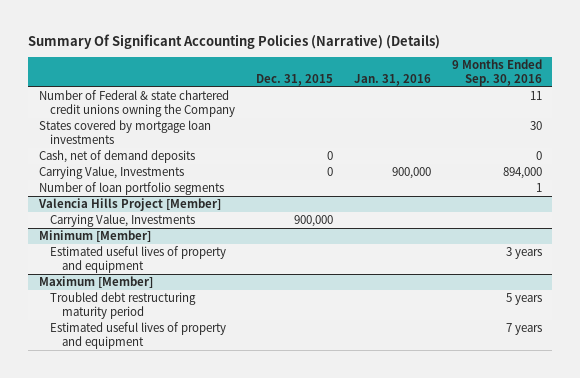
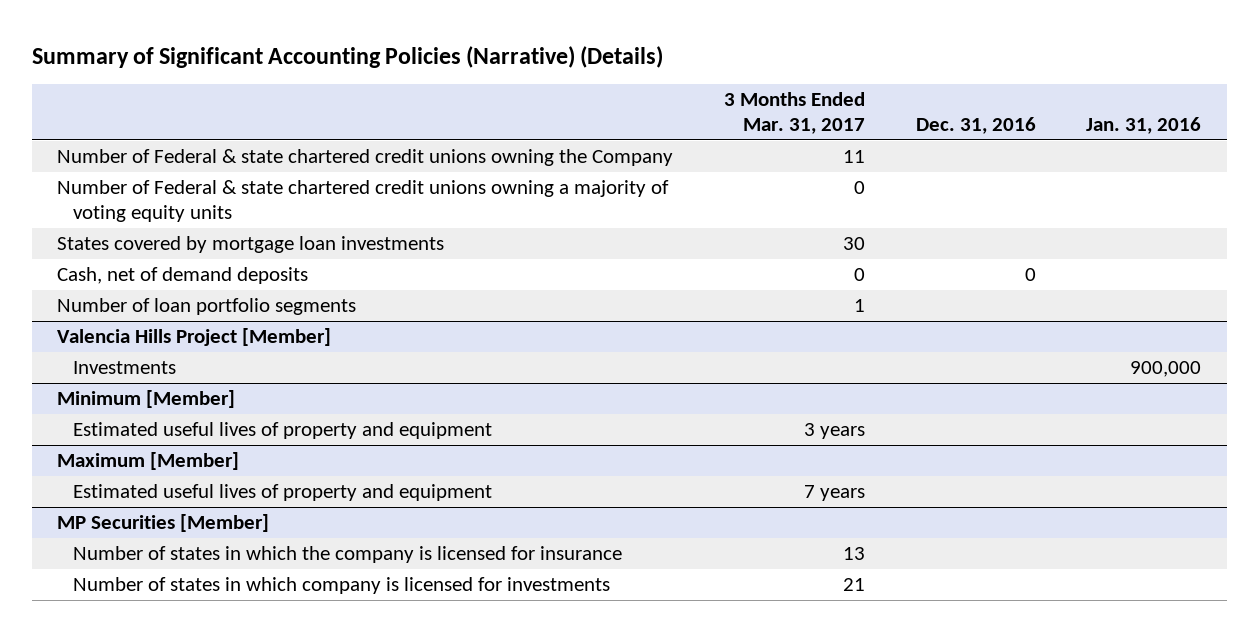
[28,33,441,49] Summary Of Significant Accounting Policies (Narrative) (Details) -> [32,45,664,68] Summary of Significant Accounting Policies (Narrative) (Details)
[256,73,334,86] Dec. 31, 2015 -> none
[451,59,542,86] 9 Months Ended Sep. 30, 2016 -> none
none -> [724,92,866,134] 3 Months Ended Mar. 31, 2017
none -> [915,116,1036,134] Dec. 31, 2016
none -> [57,180,670,222] Number of Federal & state chartered credit unions owning a majority of voting equity units
[38,166,184,180] Carrying Value, Investments -> none
[50,214,196,228] Carrying Value, Investments -> none
none -> [72,361,176,375] Investments
[50,292,197,319] Troubled debt restructuring maturity period -> none
none -> [57,514,270,533] MP Securities [Member]
none -> [72,546,622,564] Number of states in which the company is licensed for insurance
none -> [72,577,610,595] Number of states in which company is licensed for investments

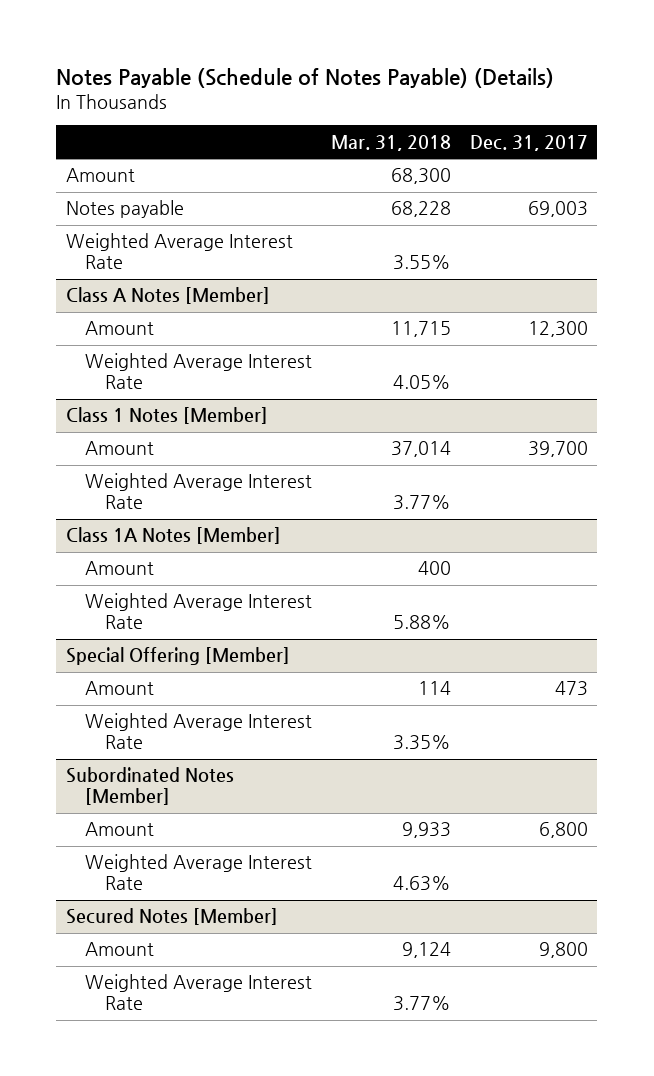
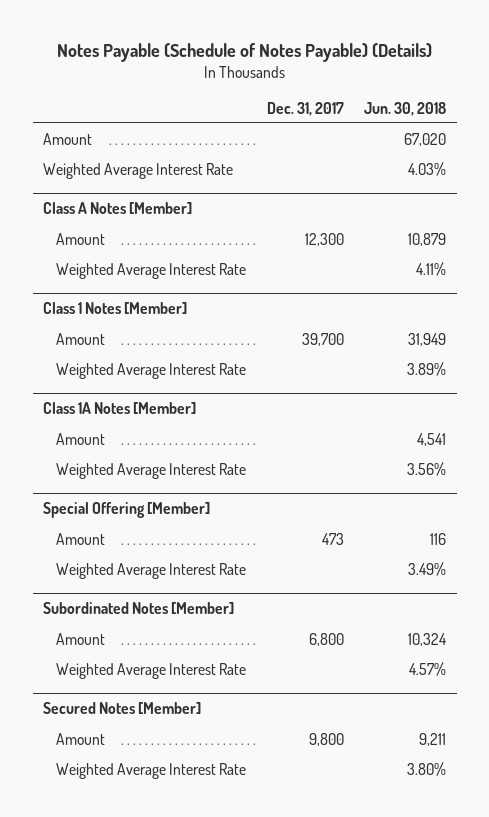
[330,134,451,151] Mar. 31, 2018 -> none
none -> [364,101,447,116] Jun. 30, 2018
[65,200,184,219] Notes payable -> none

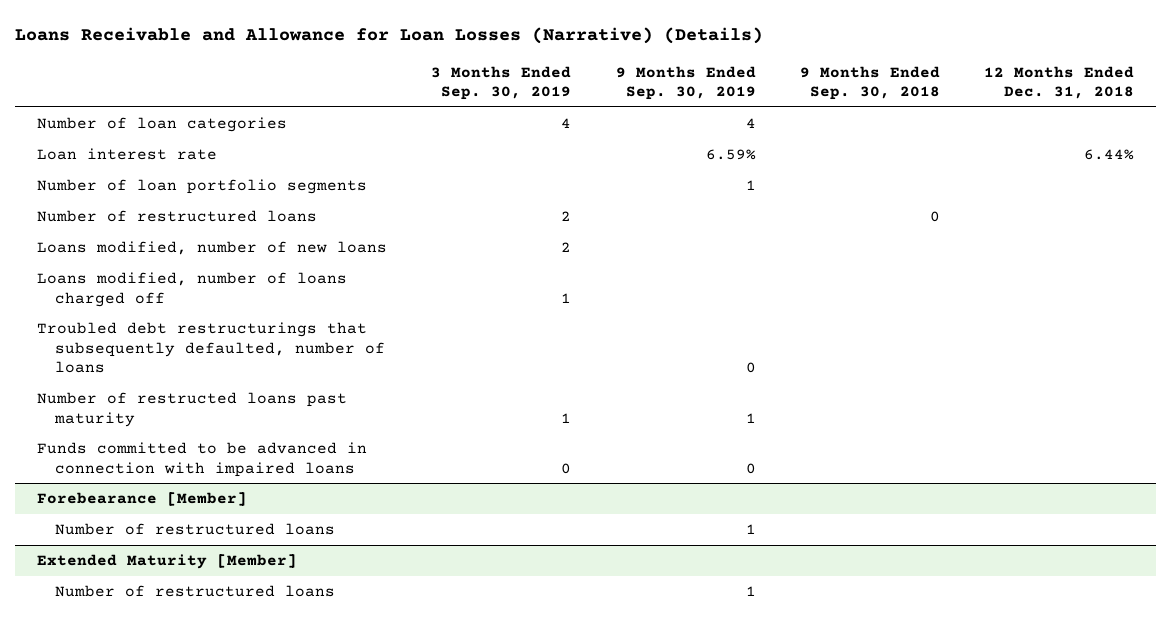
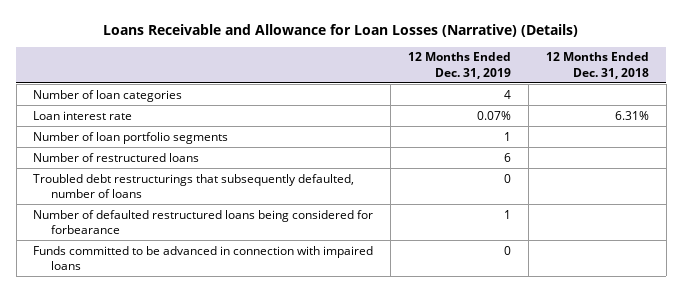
[431,65,572,100] 3 Months Ended Sep. 30, 2019 -> none
[615,65,756,100] 9 Months Ended Sep. 30, 2019 -> none
[799,65,940,100] 9 Months Ended Sep. 30, 2018 -> none
none -> [408,52,512,79] 12 Months Ended Dec. 31, 2019
[1084,149,1135,161] 6.44% -> [614,110,649,120] 6.31%
[37,241,388,256] Loans modified, number of new loans -> none
[37,272,348,307] Loans modified, number of loans charged off -> none
[37,392,348,427] Number of restructed loans past maturity -> none
none -> [33,209,374,235] Number of defaulted restructured loans being considered for forbearance
[37,492,248,507] Forebearance [Member] -> none
[54,523,335,536] Number of restructured loans -> none
[37,554,298,570] Extended Maturity [Member] -> none
[54,585,335,598] Number of restructured loans -> none

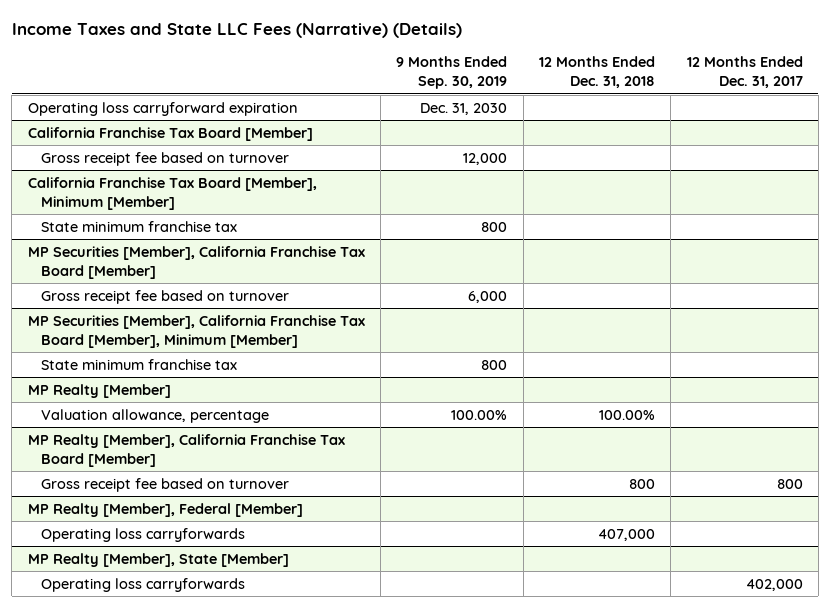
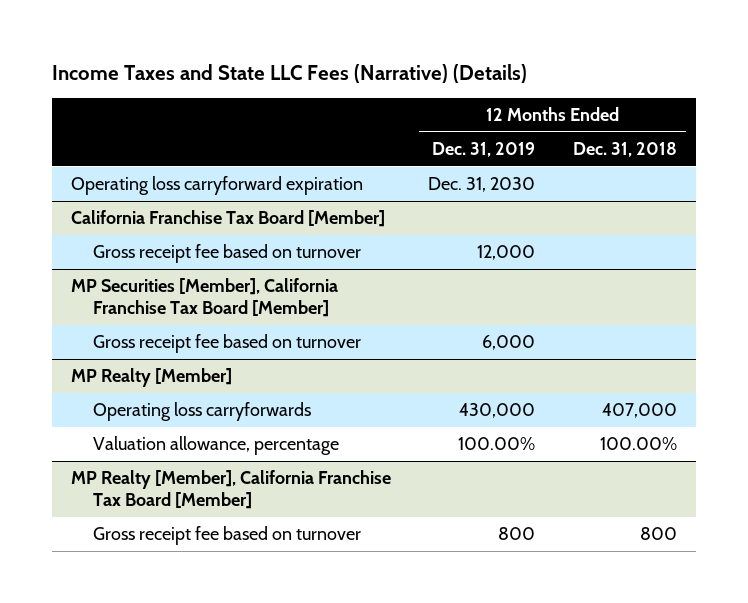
[396,56,508,90] 9 Months Ended Sep. 30, 2019 -> none
[686,56,803,89] 12 Months Ended Dec. 31, 2017 -> none
none -> [432,142,536,158] Dec. 31, 2019
[27,176,317,210] California Franchise Tax Board [Member], Minimum [Member] -> none
[40,220,237,232] State minimum franchise tax -> none
[27,314,365,348] MP Securities [Member], California Franchise Tax Board [Member], Minimum [Member] -> none
[40,358,237,370] State minimum franchise tax -> none
none -> [92,402,311,422] Operating loss carryforwards
[27,502,303,517] MP Realty [Member], Federal [Member] -> none
[40,527,245,542] Operating loss carryforwards -> none
[27,552,289,567] MP Realty [Member], State [Member] -> none
[40,577,245,592] Operating loss carryforwards -> none

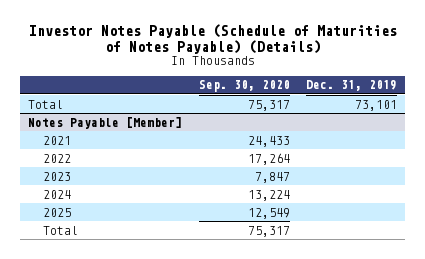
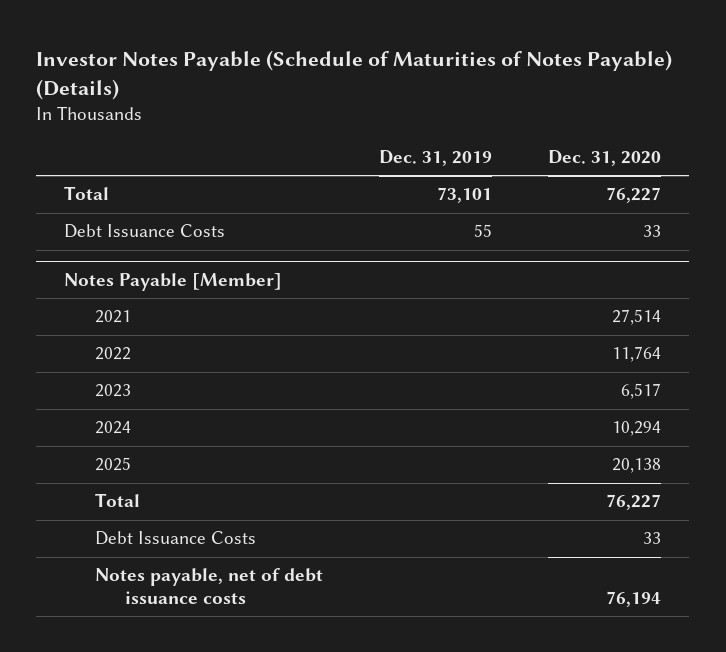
[198,80,290,93] Sep. 30, 2020 -> none
none -> [548,150,662,167] Dec. 31, 2020
none -> [64,224,226,239] Debt Issuance Costs
none -> [94,531,256,546] Debt Issuance Costs
none -> [94,568,323,604] Notes payable, net of debt issuance costs

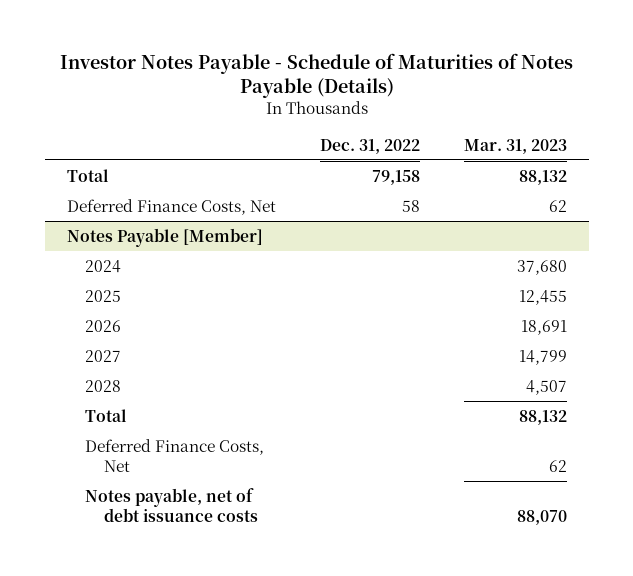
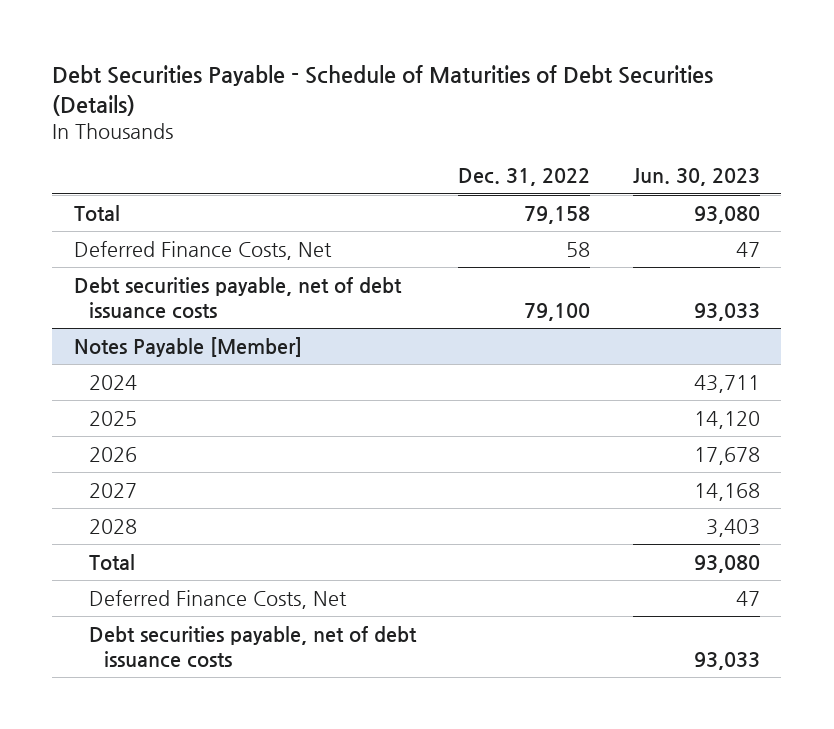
[59,52,573,99] Investor Notes Payable - Schedule of Maturities of Notes Payable (Details) -> [52,65,714,117] Debt Securities Payable - Schedule of Maturities of Debt Securities (Details)
[463,138,567,154] Mar. 31, 2023 -> none
none -> [633,168,761,187] Jun. 30, 2023
none -> [73,276,402,319] Debt securities payable, net of debt issuance costs
[85,487,258,522] Notes payable, net of debt issuance costs -> [88,625,417,668] Debt securities payable, net of debt issuance costs

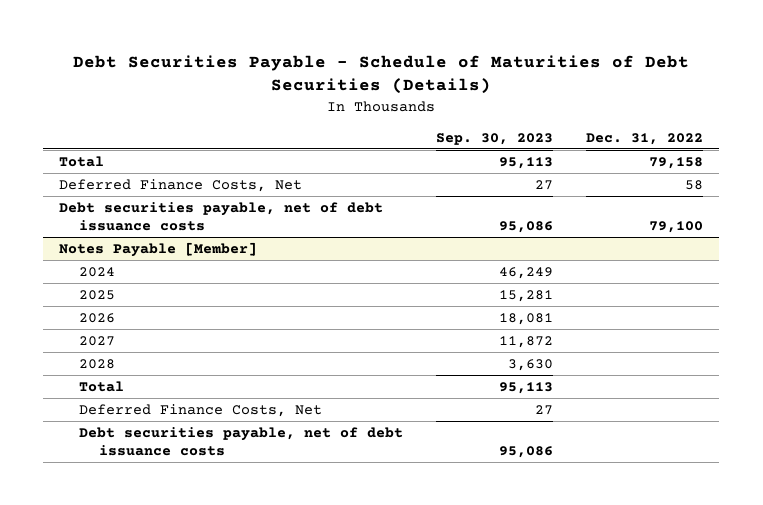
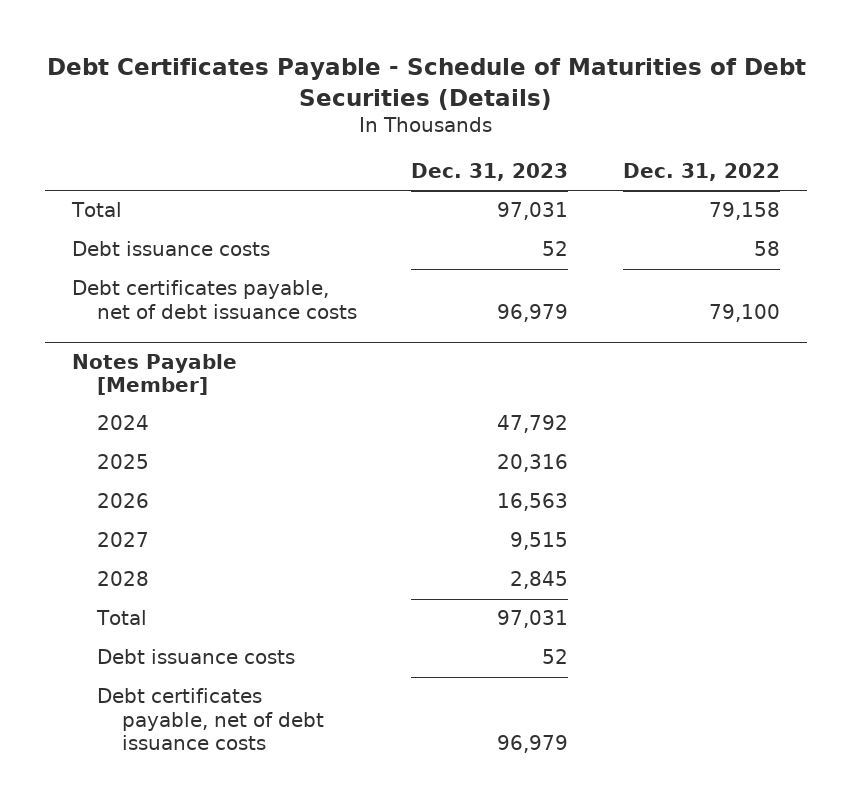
[73,54,690,95] Debt Securities Payable - Schedule of Maturities of Debt Securities (Details) -> [46,58,806,110] Debt Certificates Payable - Schedule of Maturities of Debt Securities (Details)
[436,132,554,145] Sep. 30, 2023 -> none
none -> [411,163,569,182] Dec. 31, 2023
[59,178,303,192] Deferred Finance Costs, Net -> [72,241,271,257] Debt issuance costs
[59,201,384,231] Debt securities payable, net of debt issuance costs -> [72,280,358,319] Debt certificates payable, net of debt issuance costs
[79,403,323,417] Deferred Finance Costs, Net -> [97,649,296,665] Debt issuance costs
[79,426,404,456] Debt securities payable, net of debt issuance costs -> [97,688,325,750] Debt certificates payable, net of debt issuance costs

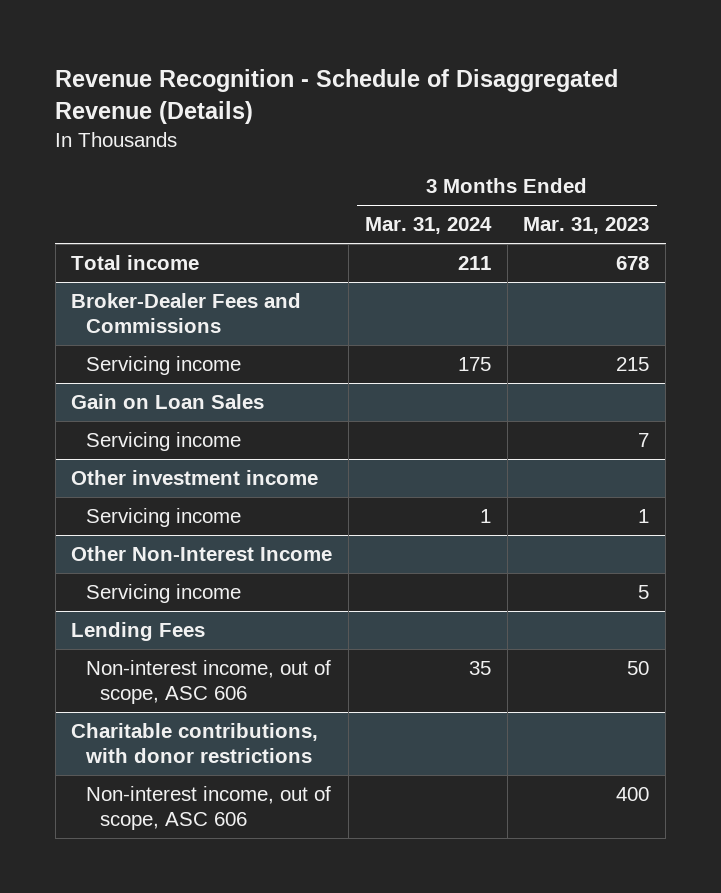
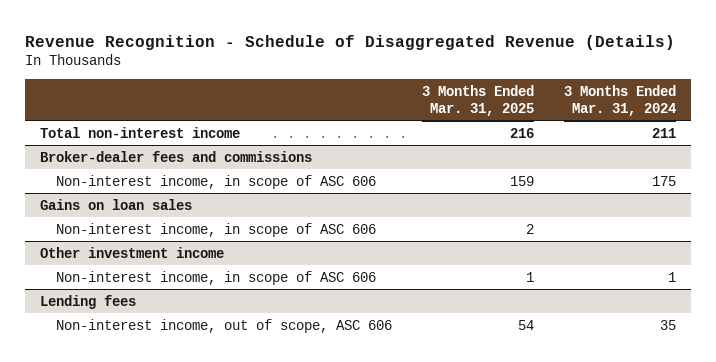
[523,217,650,235] Mar. 31, 2023 -> none
none -> [422,84,535,116] 3 Months Ended Mar. 31, 2025
[71,255,200,271] Total income -> [40,126,241,138] Total non-interest income
[71,293,302,333] Broker-Dealer Fees and Commissions -> [40,150,313,162] Broker-dealer fees and commissions
[85,356,241,376] Servicing income -> [56,174,377,189] Non-interest income, in scope of ASC 606
[71,394,265,410] Gain on Loan Sales -> [40,198,193,210] Gains on loan sales
[85,432,241,452] Servicing income -> [56,222,377,237] Non-interest income, in scope of ASC 606
[71,546,333,562] Other Non-Interest Income -> none
[85,584,241,604] Servicing income -> none
[85,508,241,528] Servicing income -> [56,270,377,285] Non-interest income, in scope of ASC 606
[71,622,206,642] Lending Fees -> [40,294,137,309] Lending fees
[71,723,319,763] Charitable contributions, with donor restrictions -> none
[85,786,331,830] Non-interest income, out of scope, ASC 606 -> none

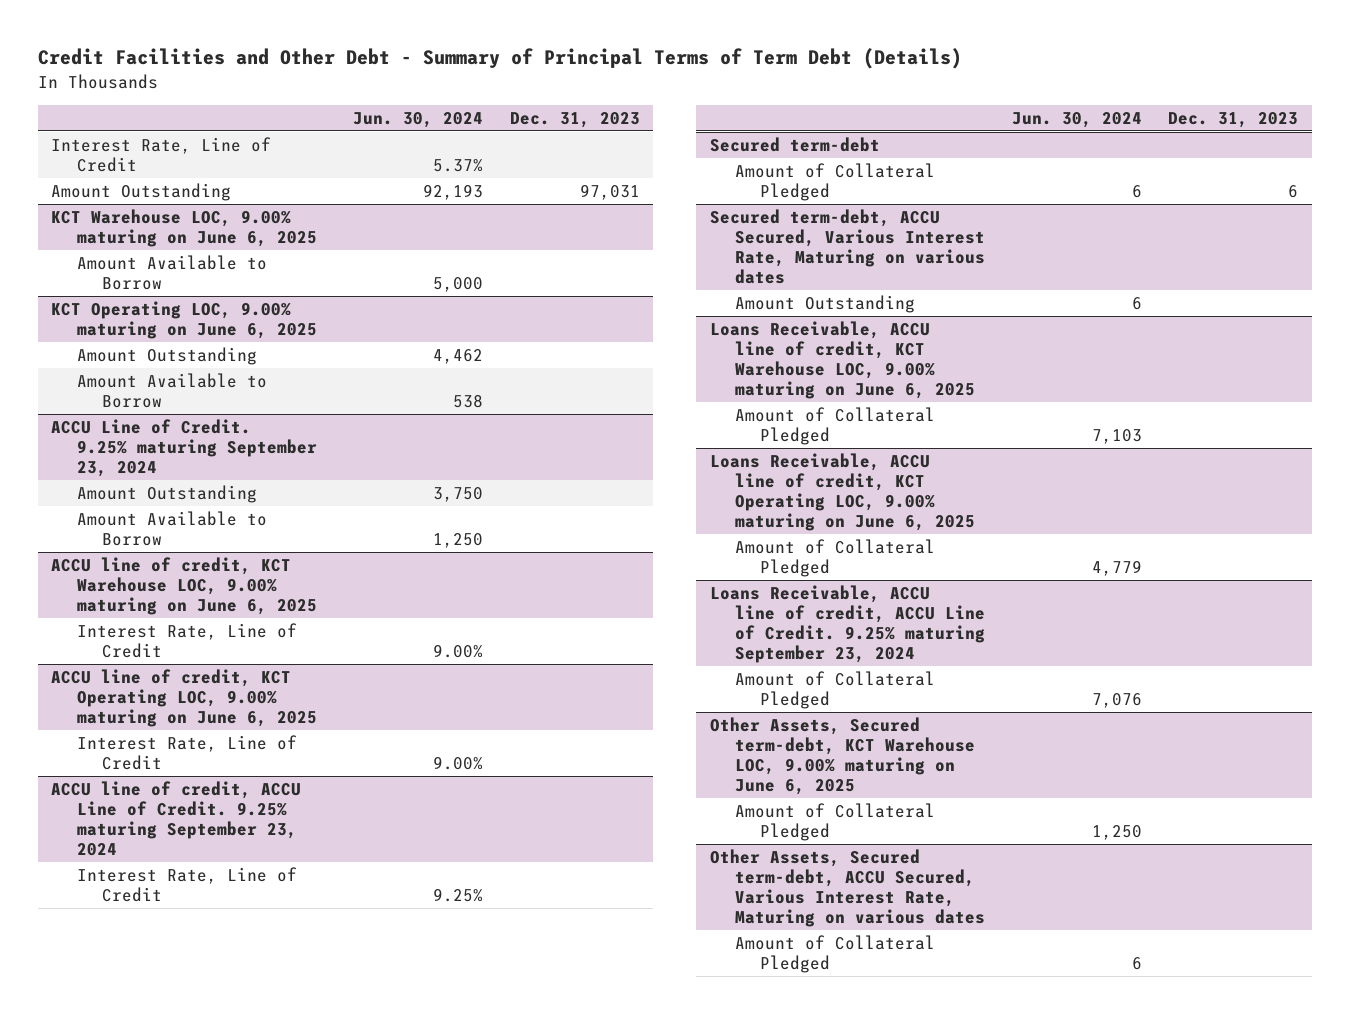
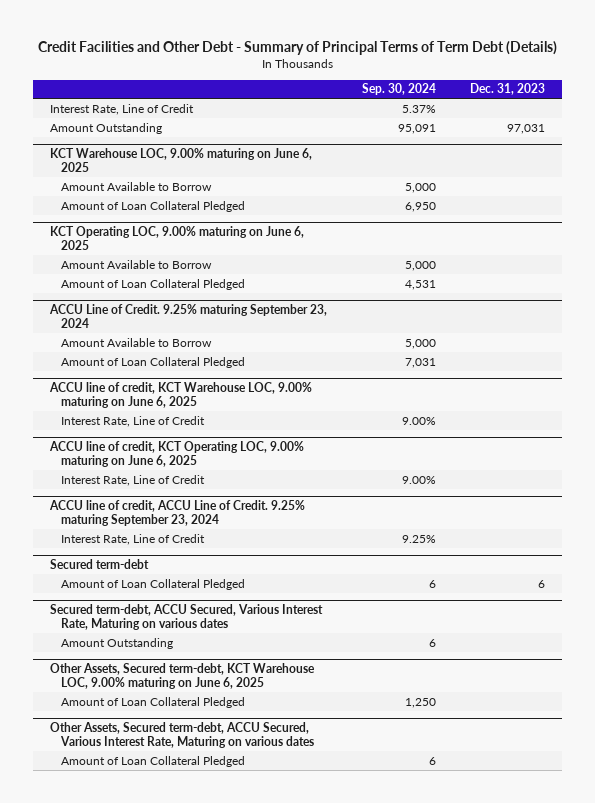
[353,111,484,128] Jun. 30, 2024 -> none
none -> [361,83,436,96] Sep. 30, 2024
none -> [60,200,245,212] Amount of Loan Collateral Pledged
[76,346,257,365] Amount Outstanding -> none
none -> [60,278,245,290] Amount of Loan Collateral Pledged
[76,484,257,503] Amount Outstanding -> none
none -> [60,356,245,368] Amount of Loan Collateral Pledged
[734,162,935,202] Amount of Collateral Pledged -> [60,578,245,590] Amount of Loan Collateral Pledged
[709,320,975,400] Loans Receivable, ACCU line of credit, KCT Warehouse LOC, 9.00% maturing on June 6, 2025 -> none
[734,406,935,446] Amount of Collateral Pledged -> none
[709,452,975,532] Loans Receivable, ACCU line of credit, KCT Operating LOC, 9.00% maturing on June 6, 2025 -> none
[734,538,935,578] Amount of Collateral Pledged -> none
[709,584,985,664] Loans Receivable, ACCU line of credit, ACCU Line of Credit. 9.25% maturing September 23, 2024 -> none
[734,670,935,710] Amount of Collateral Pledged -> none
[734,802,935,842] Amount of Collateral Pledged -> [60,696,245,708] Amount of Loan Collateral Pledged
[734,934,935,974] Amount of Collateral Pledged -> [60,755,245,767] Amount of Loan Collateral Pledged

